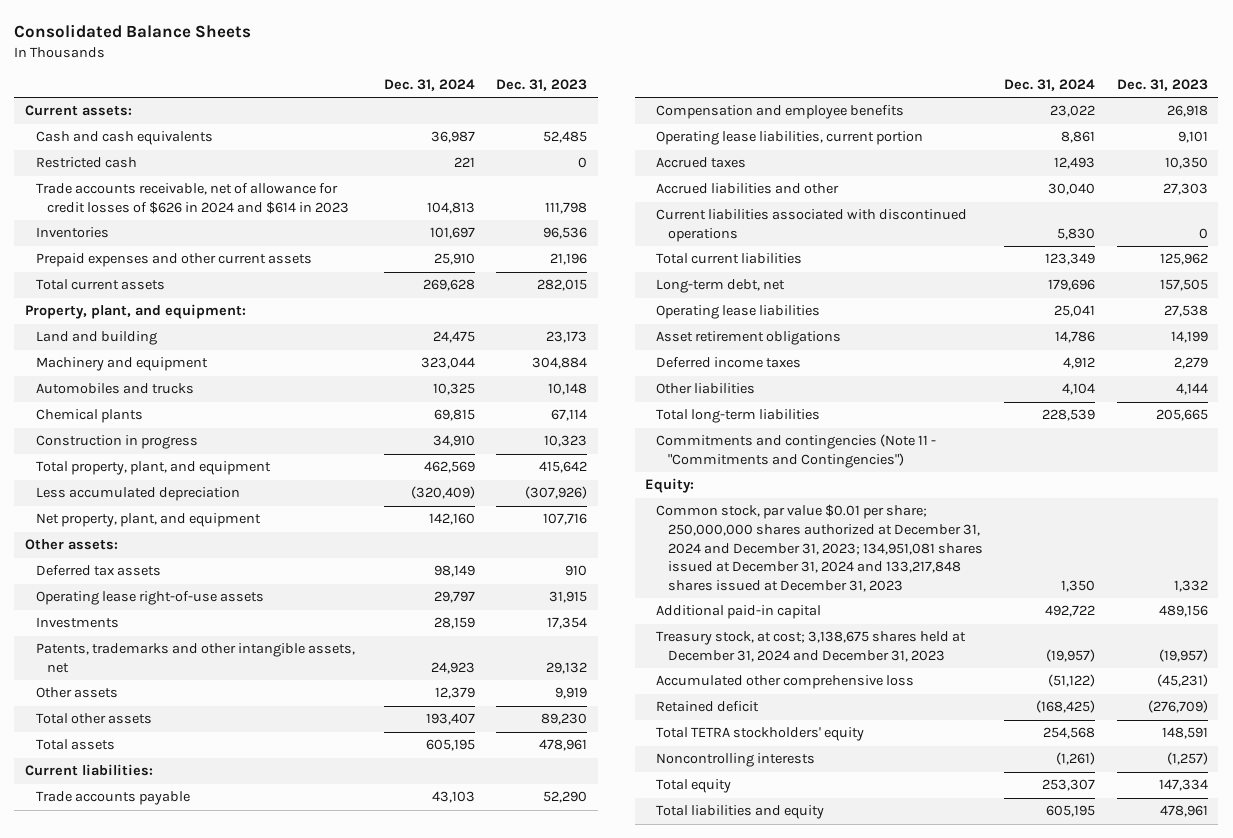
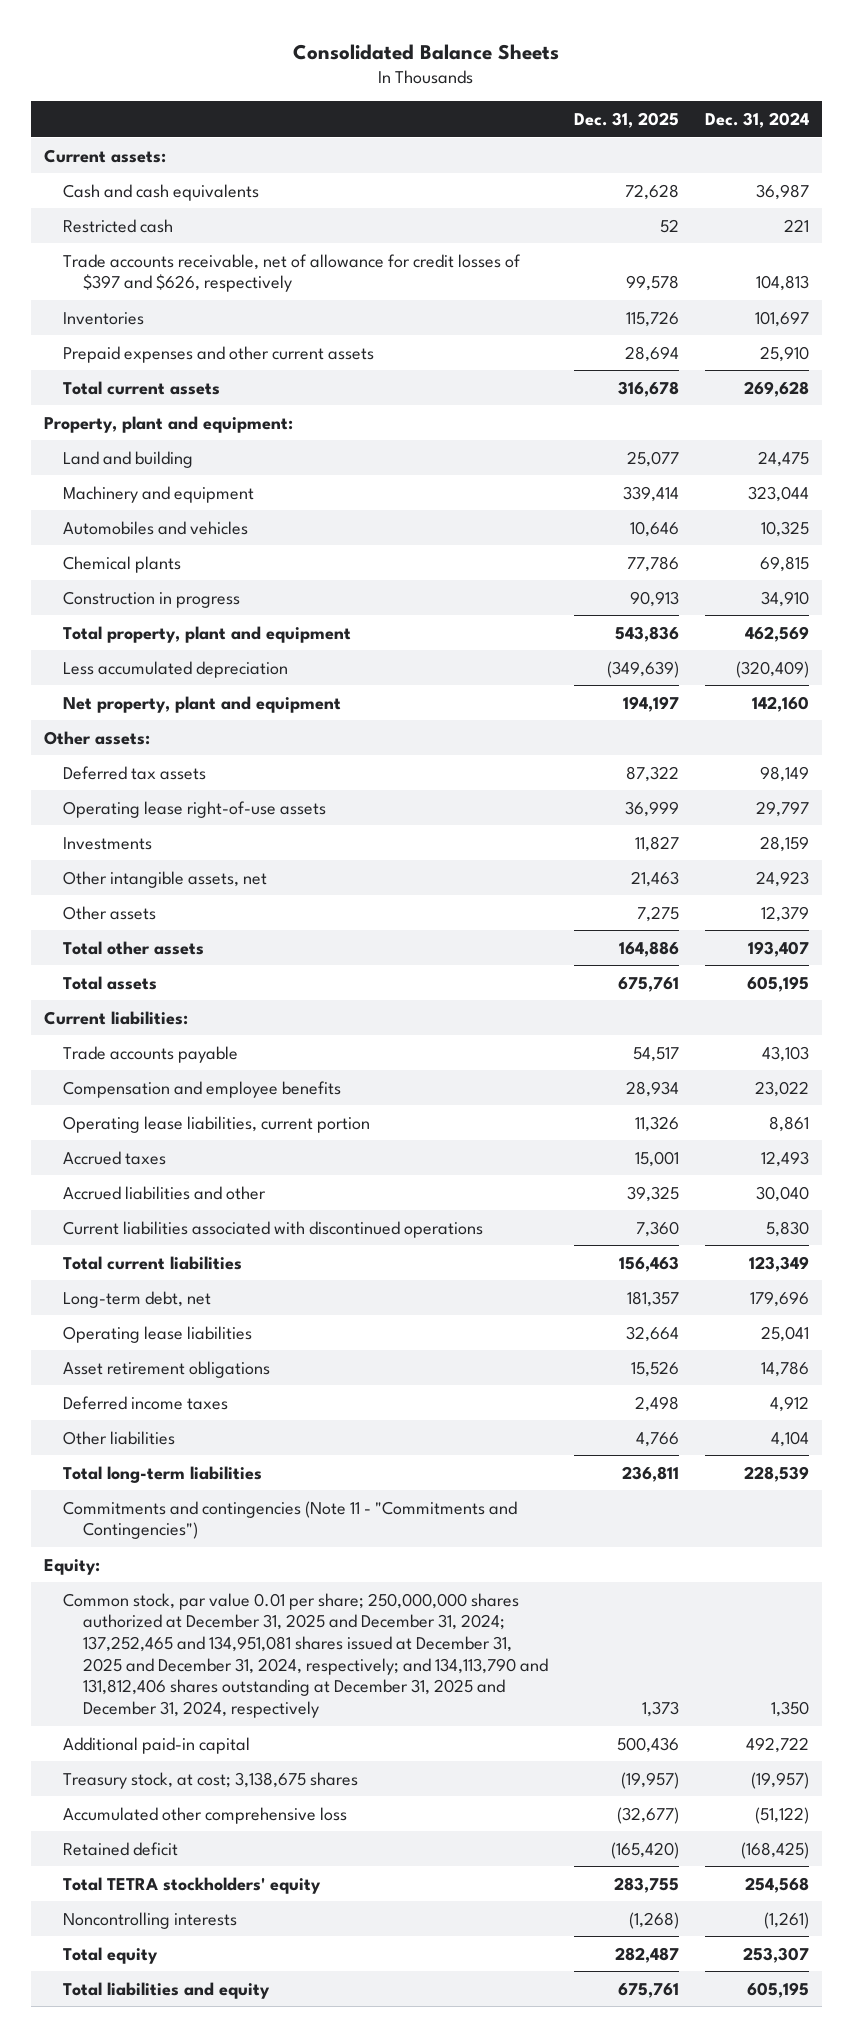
[496,79,588,92] Dec. 31, 2023 -> none
none -> [574,112,680,129] Dec. 31, 2025
[36,183,350,215] Trade accounts receivable, net of allowance for credit losses of $626 in 2024 and $614 in 2023 -> [63,253,522,293] Trade accounts receivable, net of allowance for credit losses of $397 and $626, respectively
[25,304,247,320] Property, plant, and equipment: -> [43,415,293,433] Property, plant and equipment:
[36,383,195,395] Automobiles and trucks -> [63,520,249,535] Automobiles and vehicles
[36,461,272,476] Total property, plant, and equipment -> [63,625,352,643] Total property, plant and equipment
[36,513,262,528] Net property, plant, and equipment -> [63,695,342,713] Net property, plant and equipment
[36,643,356,674] Patents, trademarks and other intangible assets, net -> [63,870,268,888] Other intangible assets, net
[656,504,983,592] Common stock, par value $0.01 per share; 250,000,000 shares authorized at December 31, 2024 and December 31, 2023; 134,951,081 shares issued at December 31, 2024 and 133,217,848 shares issued at December 31, 2023 -> [63,1592,549,1718] Common stock, par value 0.01 per share; 250,000,000 shares authorized at December 31, 2025 and December 31, 2024; 137,252,465 and 134,951,081 shares issued at December 31, 2025 and December 31, 2024, respectively; and 134,113,790 and 131,812,406 shares outstanding at December 31, 2025 and December 31, 2024, respectively
[656,631,967,663] Treasury stock, at cost; 3,138,675 shares held at December 31, 2024 and December 31, 2023 -> [63,1771,359,1789] Treasury stock, at cost; 3,138,675 shares

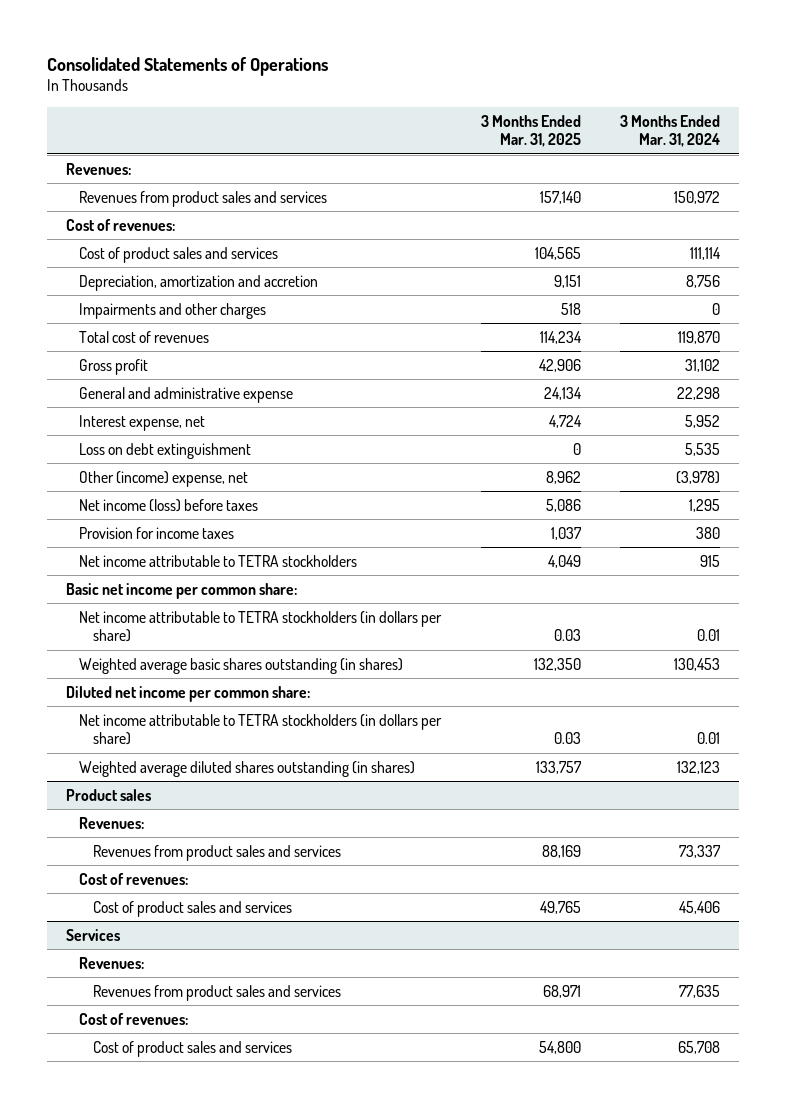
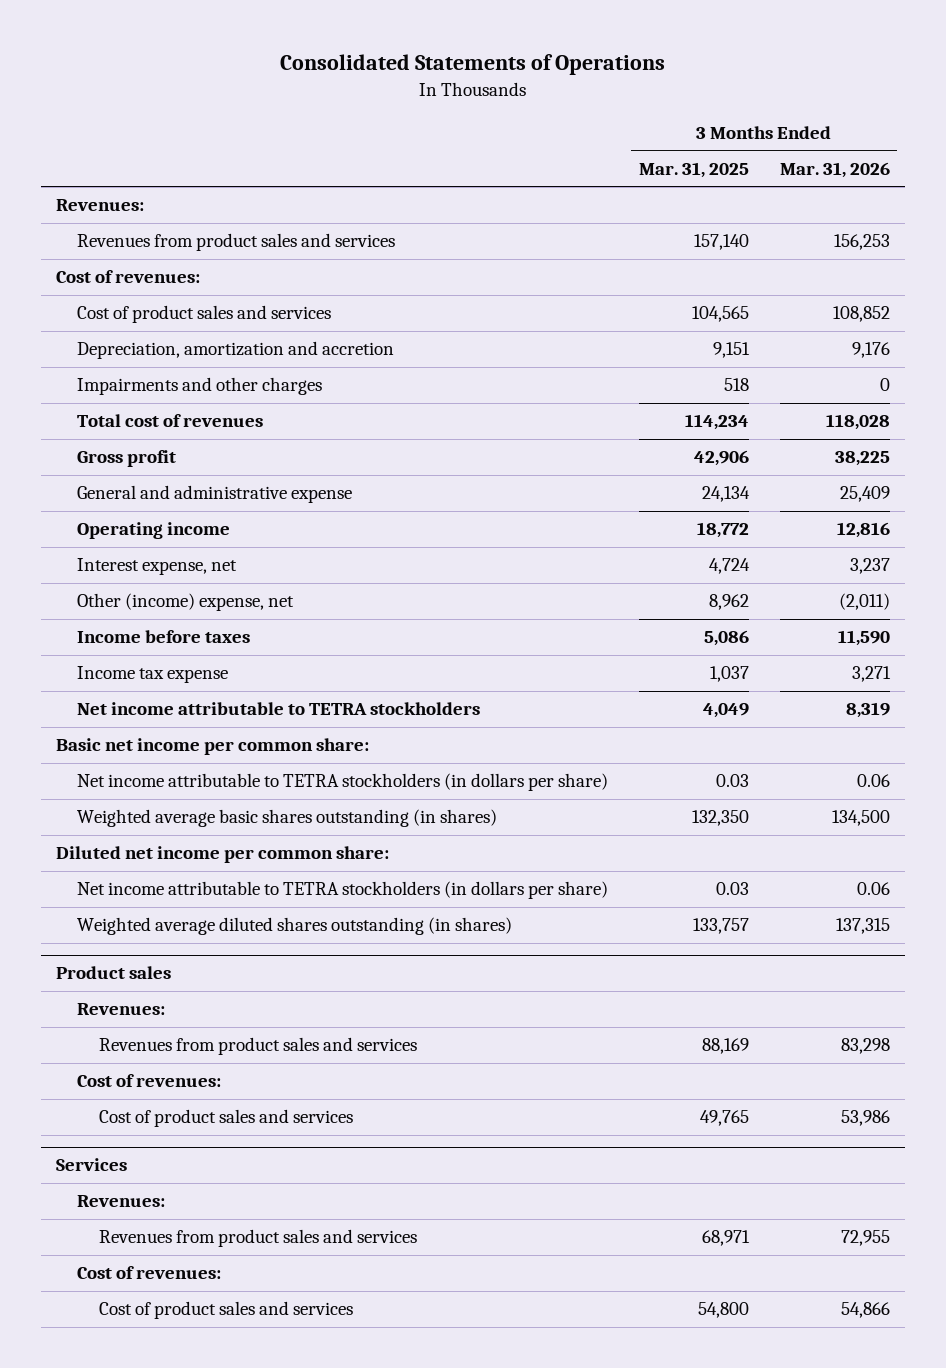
[619,114,720,148] 3 Months Ended Mar. 31, 2024 -> none
none -> [779,161,890,178] Mar. 31, 2026
none -> [77,522,231,540] Operating income
[79,442,252,459] Loss on debt extinguishment -> none
[79,498,259,512] Net income (loss) before taxes -> [77,630,251,644] Income before taxes
[79,526,235,539] Provision for income taxes -> [77,666,229,684] Income tax expense

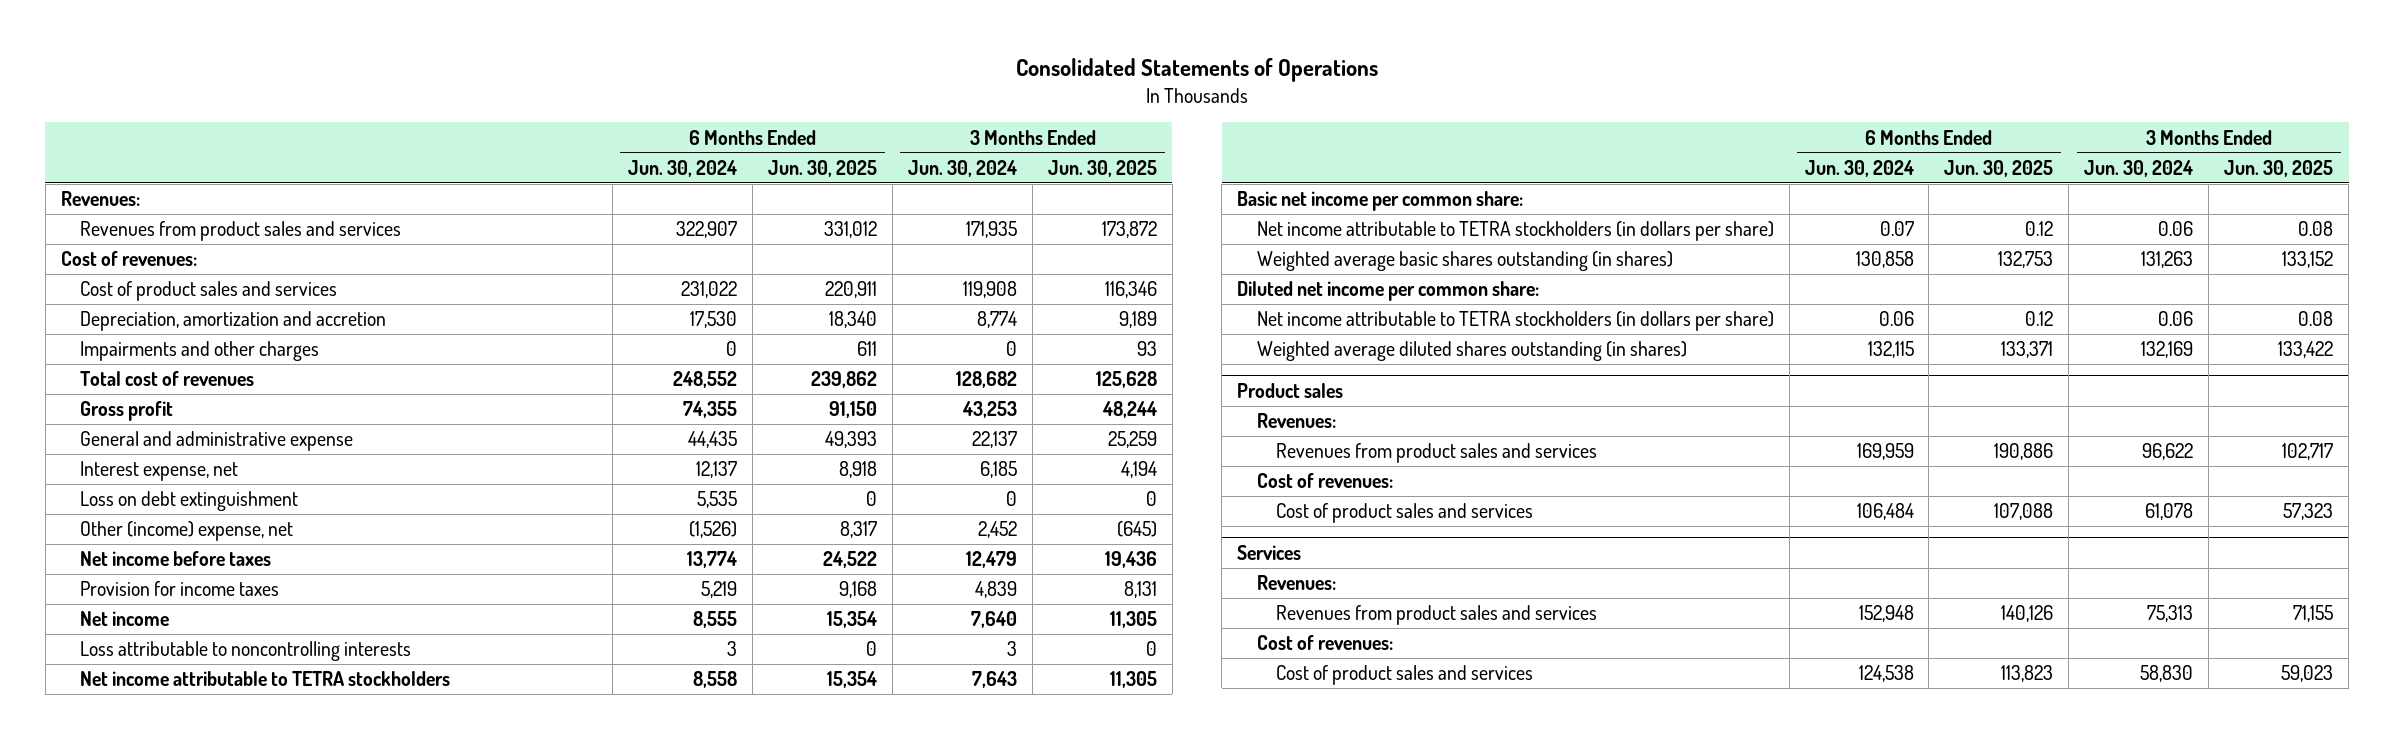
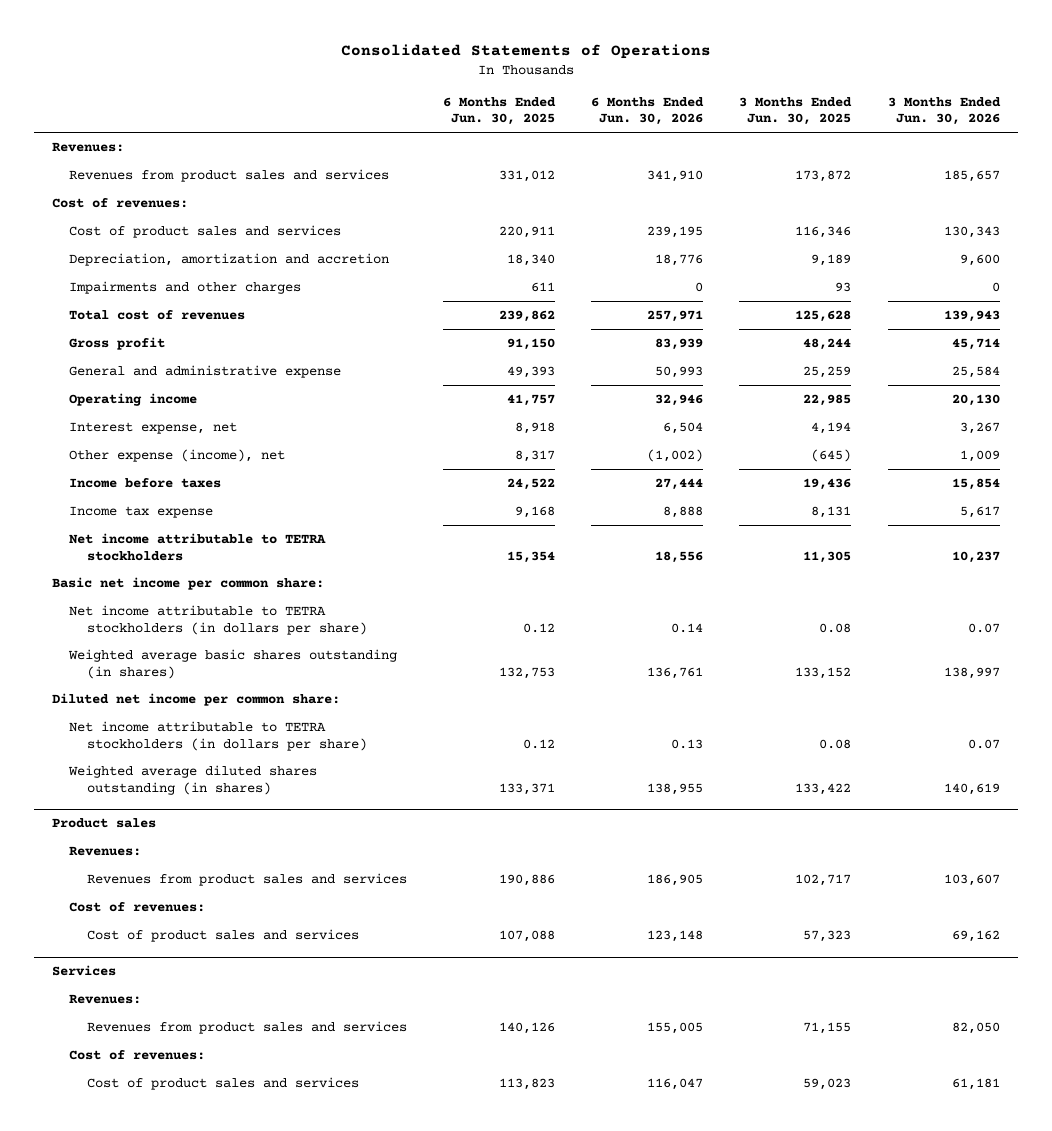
[628,159,738,177] Jun. 30, 2024 -> none
[908,159,1018,177] Jun. 30, 2024 -> none
none -> [591,96,705,126] 6 Months Ended Jun. 30, 2026
none -> [887,96,1001,126] 3 Months Ended Jun. 30, 2026
none -> [69,392,198,406] Operating income
[80,491,299,512] Loss on debt extinguishment -> none
[80,611,170,627] Net income -> none
[80,641,412,662] Loss attributable to noncontrolling interests -> none
[80,521,294,542] Other (income) expense, net -> [69,448,286,462] Other expense (income), net
[80,551,272,567] Net income before taxes -> [69,477,222,488] Income before taxes
[80,581,280,597] Provision for income taxes -> [69,505,214,518] Income tax expense

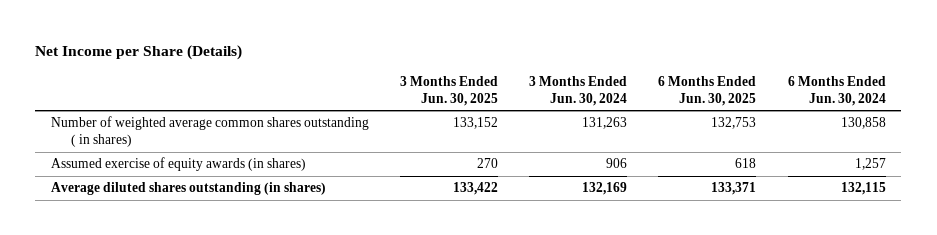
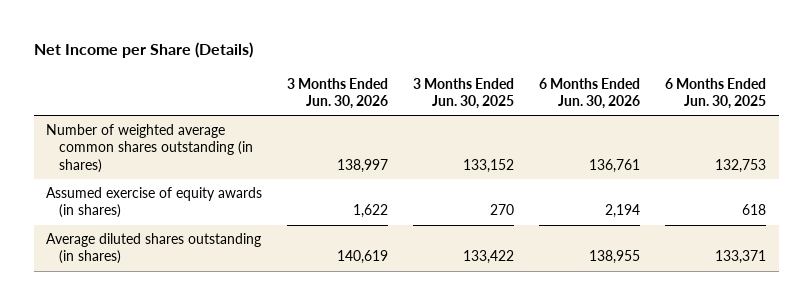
[529,75,628,106] 3 Months Ended Jun. 30, 2024 -> none
[787,75,886,106] 6 Months Ended Jun. 30, 2024 -> none
none -> [287,77,389,110] 3 Months Ended Jun. 30, 2026
none -> [539,77,641,110] 6 Months Ended Jun. 30, 2026
[50,116,369,148] Number of weighted average common shares outstanding ( in shares) -> [46,124,254,173] Number of weighted average common shares outstanding (in shares)

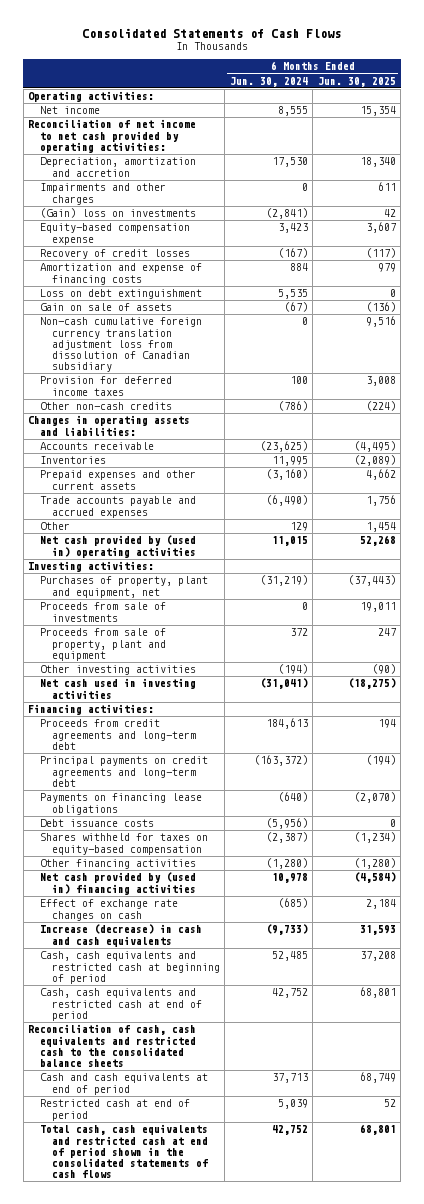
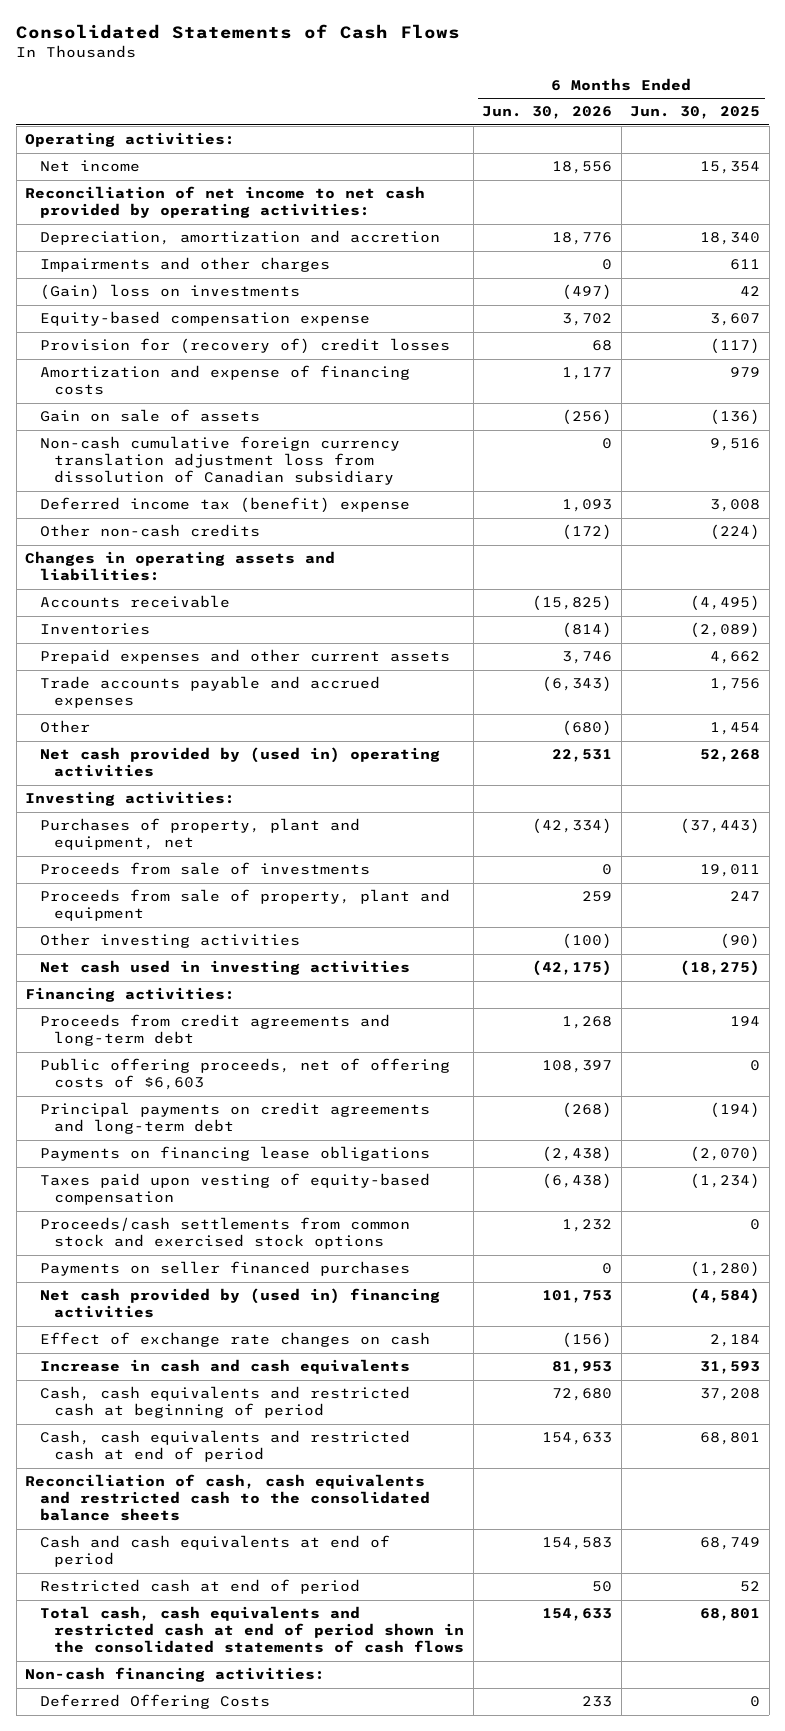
[229,76,308,87] Jun. 30, 2024 -> none
none -> [482,106,613,120] Jun. 30, 2026
[40,249,191,260] Recovery of credit losses -> [39,338,450,355] Provision for (recovery of) credit losses
[40,289,203,300] Loss on debt extinguishment -> none
[40,376,173,396] Provision for deferred income taxes -> [39,497,410,514] Deferred income tax (benefit) expense
none -> [39,1058,450,1091] Public offering proceeds, net of offering costs of $6,603
[40,819,155,828] Debt issuance costs -> none
[40,833,209,855] Shares withheld for taxes on equity-based compensation -> [39,1173,430,1206] Taxes paid upon vesting of equity-based compensation
none -> [39,1217,410,1250] Proceeds/cash settlements from common stock and exercised stock options
[40,859,197,870] Other financing activities -> [39,1261,410,1277] Payments on seller financed purchases
[40,924,203,947] Increase (decrease) in cash and cash equivalents -> [39,1359,410,1375] Increase in cash and cash equivalents
none -> [25,1667,326,1683] Non-cash financing activities:
none -> [39,1694,270,1710] Deferred Offering Costs

